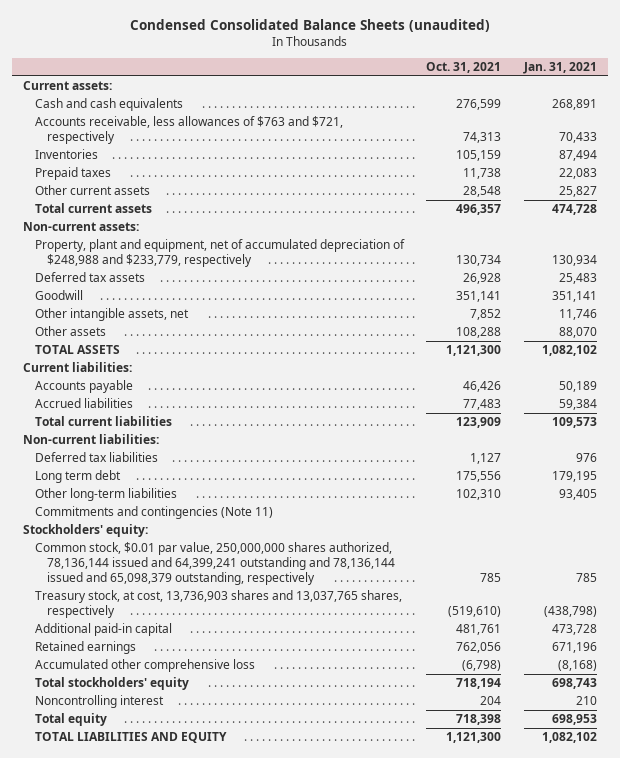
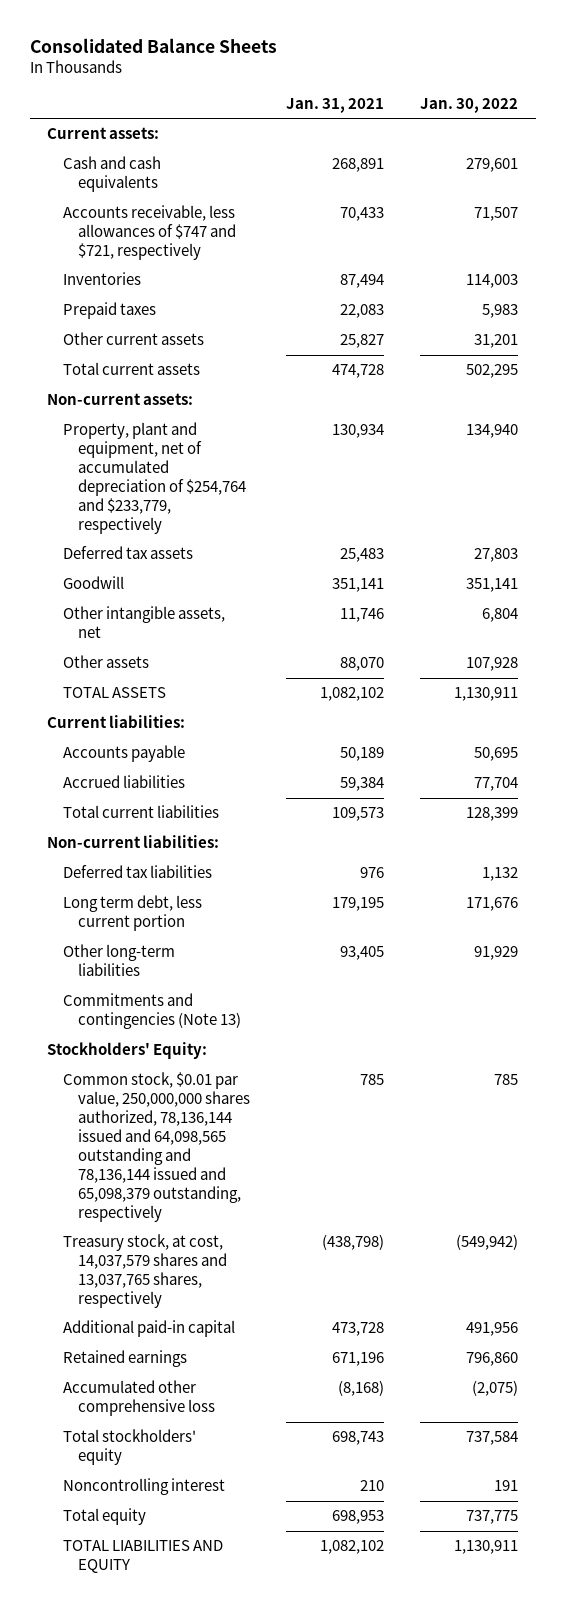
[129,19,490,33] Condensed Consolidated Balance Sheets (unaudited) -> [29,38,277,54] Consolidated Balance Sheets
[426,62,502,74] Oct. 31, 2021 -> none
none -> [419,97,518,113] Jan. 30, 2022
[34,116,343,145] Accounts receivable, less allowances of $763 and $721, respectively -> [62,205,237,261] Accounts receivable, less allowances of $747 and $721, respectively
[34,239,405,268] Property, plant and equipment, net of accumulated depreciation of $248,988 and $233,779, respectively -> [62,422,247,534] Property, plant and equipment, net of accumulated depreciation of $254,764 and $233,779, respectively
[34,470,121,484] Long term debt -> [62,895,202,932] Long term debt, less current portion
[34,506,273,520] Commitments and contingencies (Note 11) -> [62,993,242,1030] Commitments and contingencies (Note 13)
[22,524,148,538] Stockholders' equity: -> [47,1042,208,1060] Stockholders' Equity:
[34,542,395,585] Common stock, $0.01 par value, 250,000,000 shares authorized, 78,136,144 issued and 64,399,241 outstanding and 78,136,144 issued and 65,098,379 outstanding, respectively -> [62,1072,251,1222] Common stock, $0.01 par value, 250,000,000 shares authorized, 78,136,144 issued and 64,098,565 outstanding and 78,136,144 issued and 65,098,379 outstanding, respectively
[34,590,402,619] Treasury stock, at cost, 13,736,903 shares and 13,037,765 shares, respectively -> [62,1234,228,1309] Treasury stock, at cost, 14,037,579 shares and 13,037,765 shares, respectively

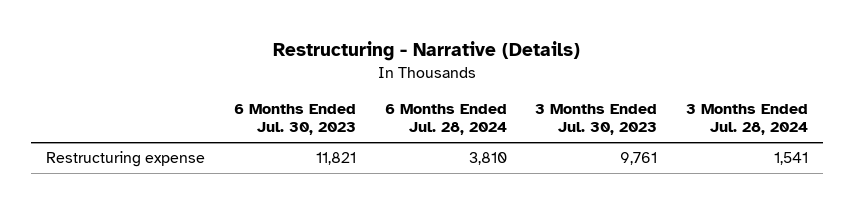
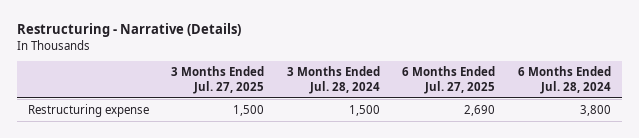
[233,104,356,136] 6 Months Ended Jul. 30, 2023 -> none
[535,104,658,136] 3 Months Ended Jul. 30, 2023 -> none
none -> [171,65,265,94] 3 Months Ended Jul. 27, 2025
none -> [402,65,496,94] 6 Months Ended Jul. 27, 2025
[468,152,507,166] 3,810 -> [579,105,611,117] 3,800
[774,152,809,166] 1,541 -> [348,105,380,117] 1,500

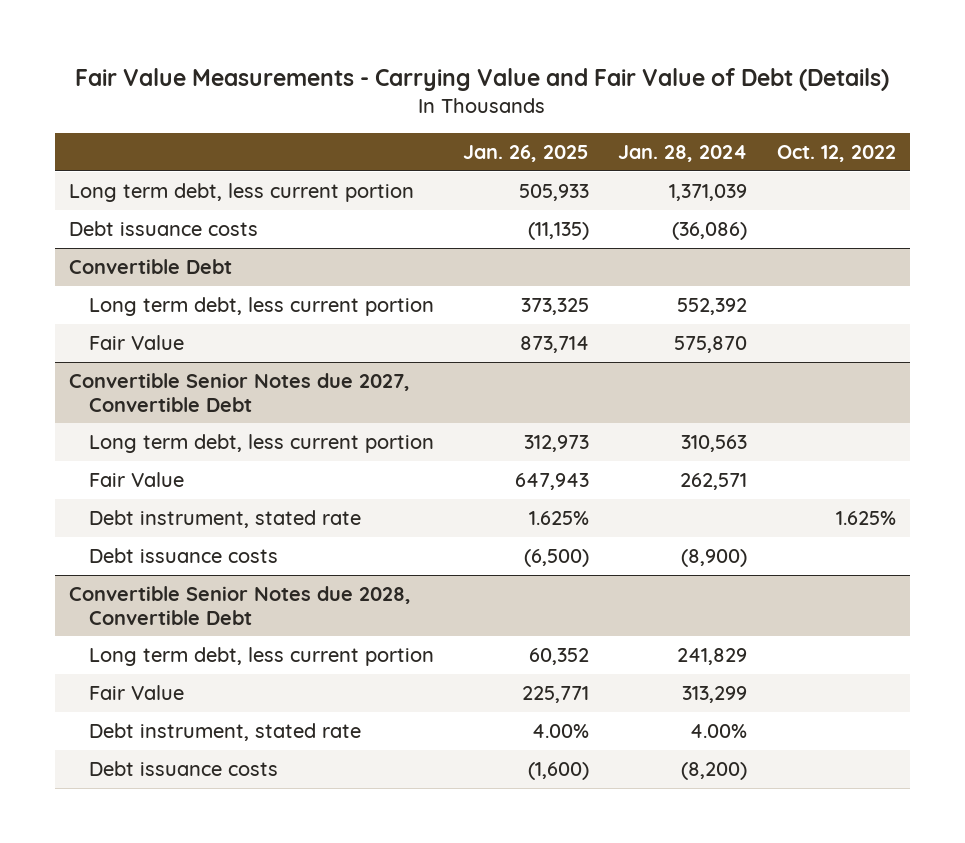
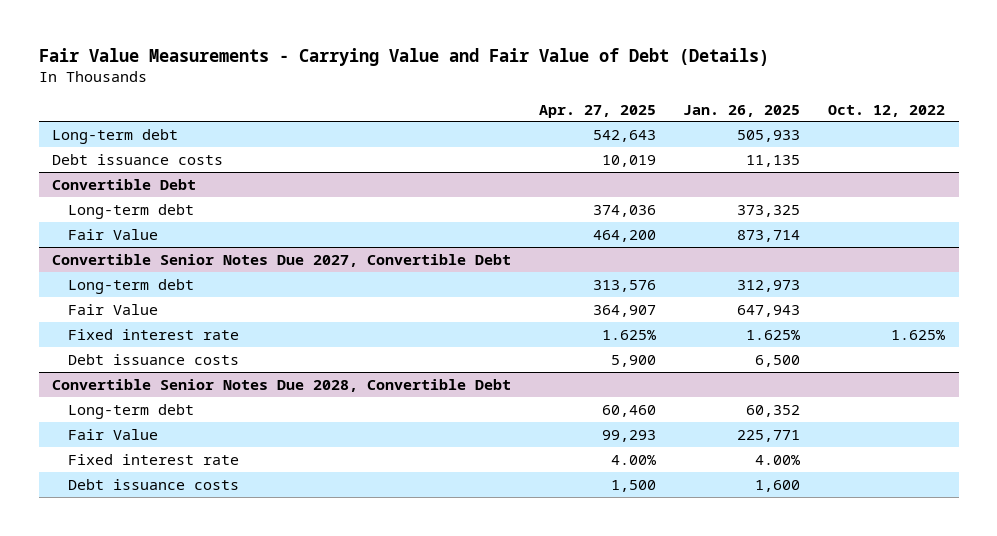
[618,145,748,163] Jan. 28, 2024 -> none
none -> [538,104,656,118] Apr. 27, 2025
[69,182,415,202] Long term debt, less current portion -> [52,128,179,144] Long-term debt
[528,221,590,240] (11,135) -> [746,154,801,167] 11,135
[88,296,434,316] Long term debt, less current portion -> [68,203,195,219] Long-term debt
[69,372,411,412] Convertible Senior Notes due 2027, Convertible Debt -> [52,253,512,267] Convertible Senior Notes Due 2027, Convertible Debt
[88,433,434,453] Long term debt, less current portion -> [68,278,195,294] Long-term debt
[88,509,361,528] Debt instrument, stated rate -> [68,328,240,340] Fixed interest rate
[524,548,590,567] (6,500) -> [755,354,801,367] 6,500
[69,585,412,625] Convertible Senior Notes due 2028, Convertible Debt -> [52,378,512,392] Convertible Senior Notes Due 2028, Convertible Debt
[88,646,434,666] Long term debt, less current portion -> [68,403,195,419] Long-term debt
[88,722,361,741] Debt instrument, stated rate -> [68,453,240,465] Fixed interest rate
[528,761,590,780] (1,600) -> [755,479,801,492] 1,600

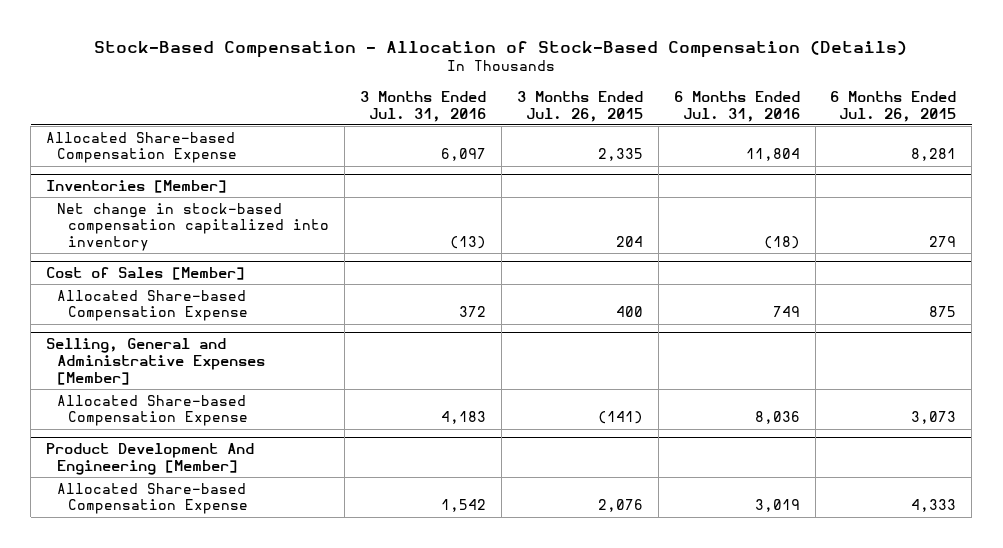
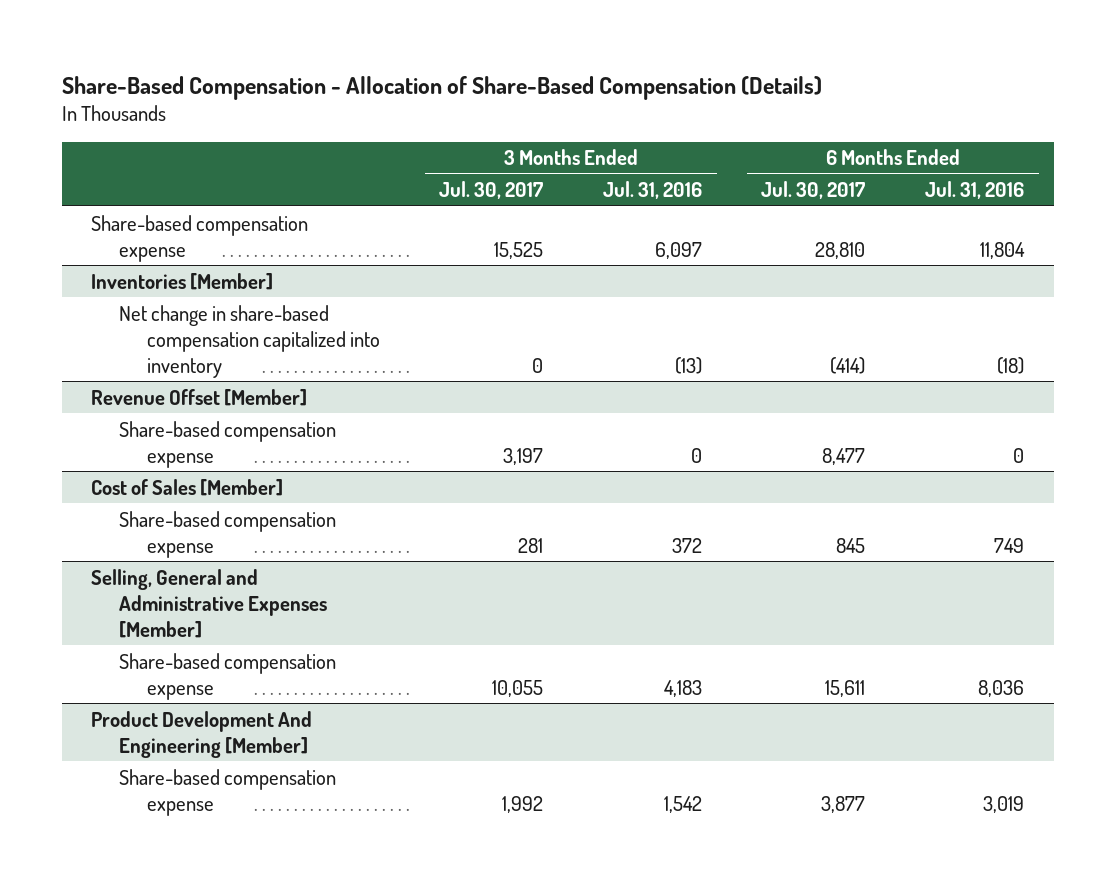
[94,40,908,58] Stock-Based Compensation - Allocation of Stock-Based Compensation (Details) -> [61,75,822,100] Share-Based Compensation - Allocation of Share-Based Compensation (Details)
[516,90,643,122] 3 Months Ended Jul. 26, 2015 -> none
[830,90,957,122] 6 Months Ended Jul. 26, 2015 -> none
none -> [439,181,544,200] Jul. 30, 2017
none -> [761,181,866,200] Jul. 30, 2017
[46,131,238,164] Allocated Share-based Compensation Expense -> [91,214,309,262] Share-based compensation expense
[57,202,330,252] Net change in stock-based compensation capitalized into inventory -> [119,304,380,378] Net change in share-based compensation capitalized into inventory
none -> [91,388,308,406] Revenue Offset [Member]
none -> [119,420,337,468] Share-based compensation expense
[57,289,249,322] Allocated Share-based Compensation Expense -> [119,510,337,558] Share-based compensation expense
[57,394,249,427] Allocated Share-based Compensation Expense -> [119,652,337,700] Share-based compensation expense
[57,482,249,515] Allocated Share-based Compensation Expense -> [119,768,337,816] Share-based compensation expense

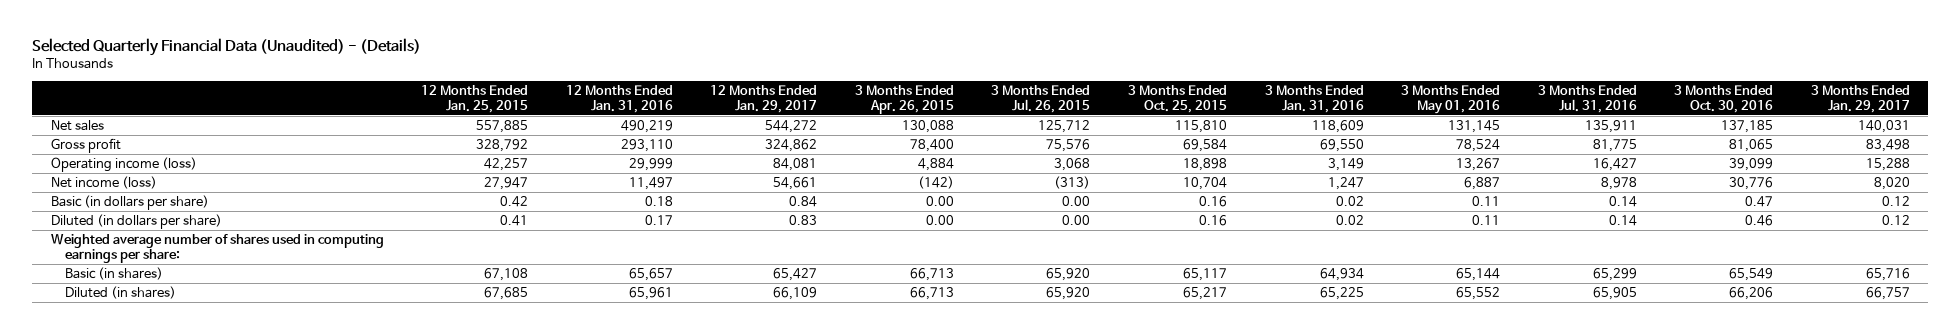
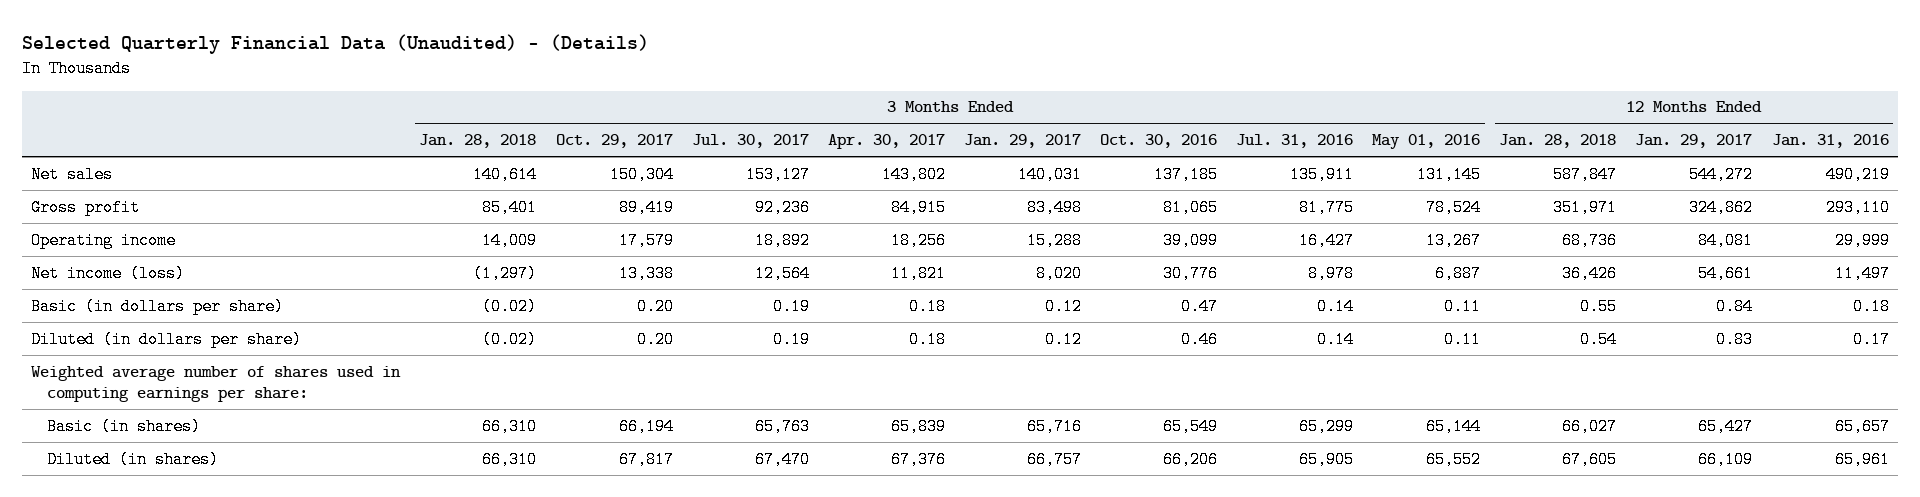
[421,84,529,113] 12 Months Ended Jan. 25, 2015 -> none
[854,84,954,114] 3 Months Ended Apr. 26, 2015 -> none
[991,84,1091,113] 3 Months Ended Jul. 26, 2015 -> none
[1128,84,1228,113] 3 Months Ended Oct. 25, 2015 -> none
[1264,84,1364,113] 3 Months Ended Jan. 31, 2016 -> none
none -> [419,134,537,149] Jan. 28, 2018
none -> [555,134,673,149] Oct. 29, 2017
none -> [691,134,809,149] Jul. 30, 2017
none -> [827,134,945,150] Apr. 30, 2017
none -> [1499,134,1617,149] Jan. 28, 2018
[50,156,197,172] Operating income (loss) -> [31,231,177,249] Operating income

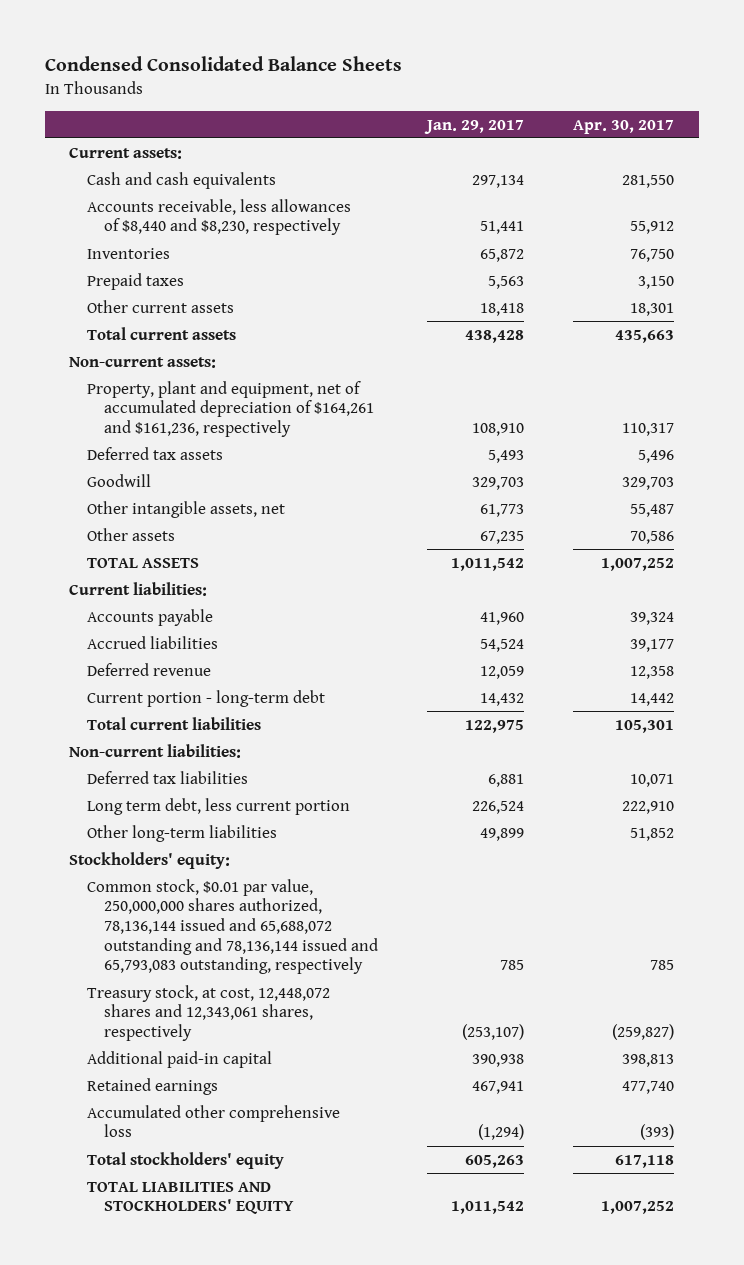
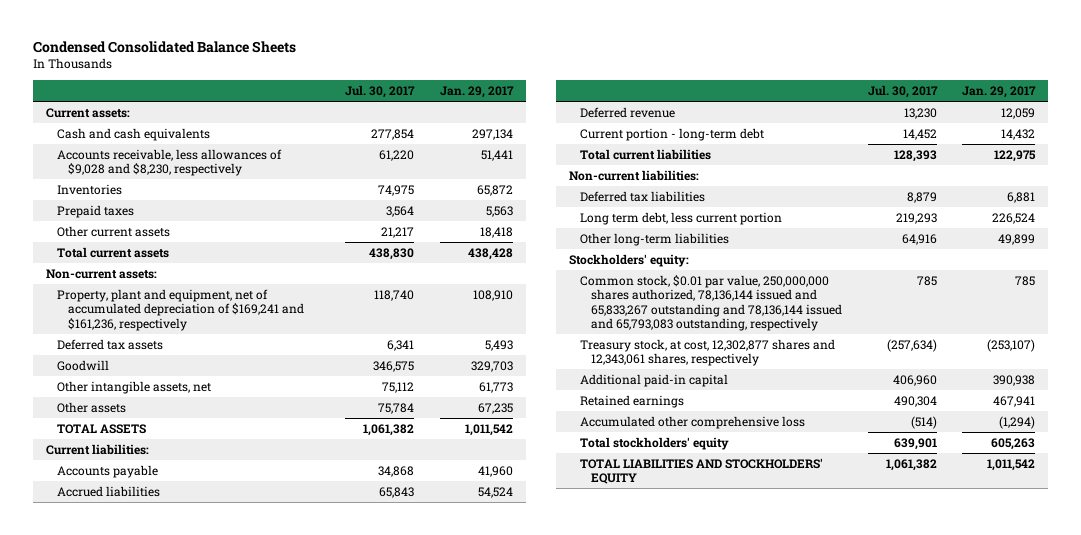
[573,119,675,134] Apr. 30, 2017 -> none
none -> [344,85,415,99] Jul. 30, 2017
[86,198,351,236] Accounts receivable, less allowances of $8,440 and $8,230, respectively -> [57,148,283,177] Accounts receivable, less allowances of $9,028 and $8,230, respectively
[86,380,375,438] Property, plant and equipment, net of accumulated depreciation of $164,261 and $161,236, respectively -> [57,288,305,331] Property, plant and equipment, net of accumulated depreciation of $169,241 and $161,236, respectively
[86,878,379,975] Common stock, $0.01 par value, 250,000,000 shares authorized, 78,136,144 issued and 65,688,072 outstanding and 78,136,144 issued and 65,793,083 outstanding, respectively -> [579,274,843,332] Common stock, $0.01 par value, 250,000,000 shares authorized, 78,136,144 issued and 65,833,267 outstanding and 78,136,144 issued and 65,793,083 outstanding, respectively
[86,984,330,1042] Treasury stock, at cost, 12,448,072 shares and 12,343,061 shares, respectively -> [579,338,835,367] Treasury stock, at cost, 12,302,877 shares and 12,343,061 shares, respectively

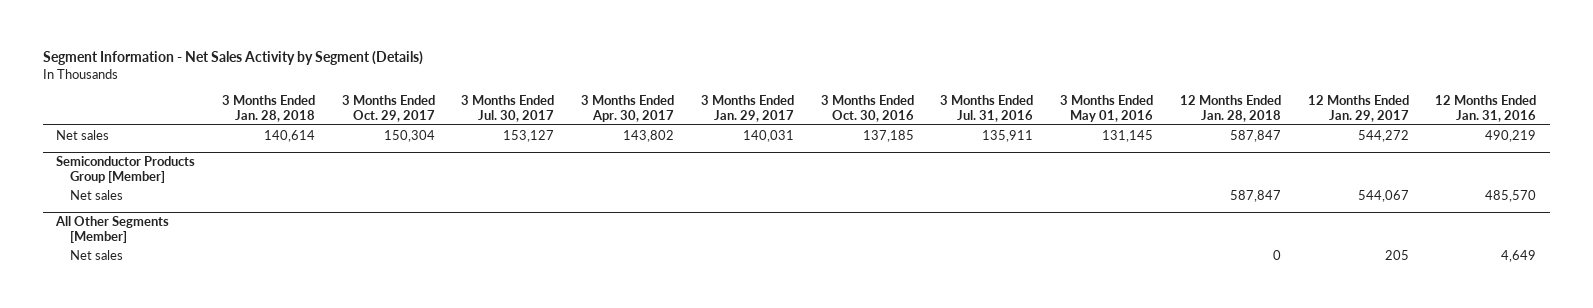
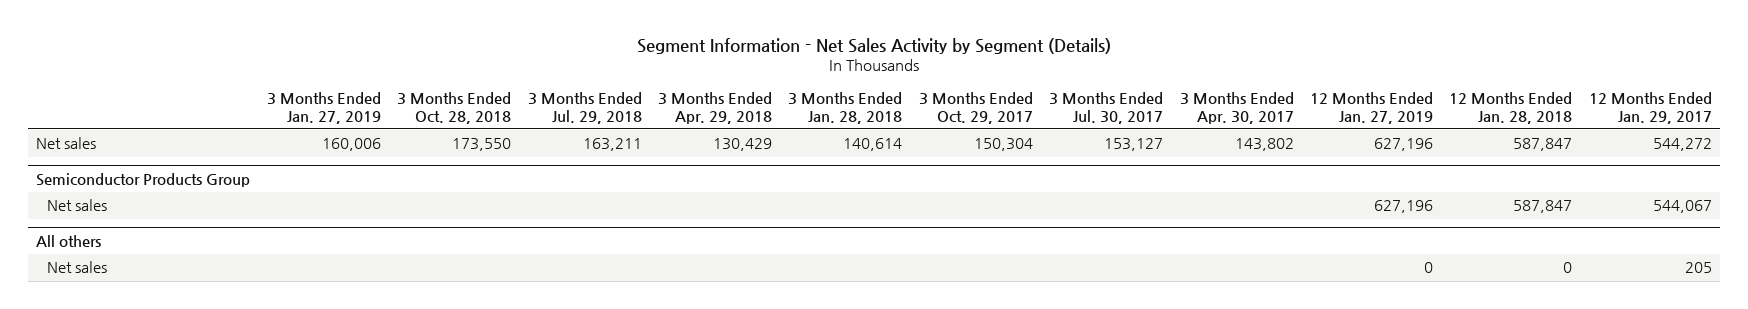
[700,94,794,122] 3 Months Ended Jan. 29, 2017 -> none
[820,94,914,122] 3 Months Ended Oct. 30, 2016 -> none
[940,94,1034,122] 3 Months Ended Jul. 31, 2016 -> none
[1060,94,1154,122] 3 Months Ended May 01, 2016 -> none
[1435,94,1537,122] 12 Months Ended Jan. 31, 2016 -> none
none -> [266,92,381,124] 3 Months Ended Jan. 27, 2019
none -> [397,92,512,124] 3 Months Ended Oct. 28, 2018
none -> [527,92,642,124] 3 Months Ended Jul. 29, 2018
none -> [658,92,773,124] 3 Months Ended Apr. 29, 2018
none -> [1310,92,1434,124] 12 Months Ended Jan. 27, 2019
[56,156,196,184] Semiconductor Products Group [Member] -> [36,173,251,188] Semiconductor Products Group
[55,216,170,244] All Other Segments [Member] -> [36,235,102,248] All others

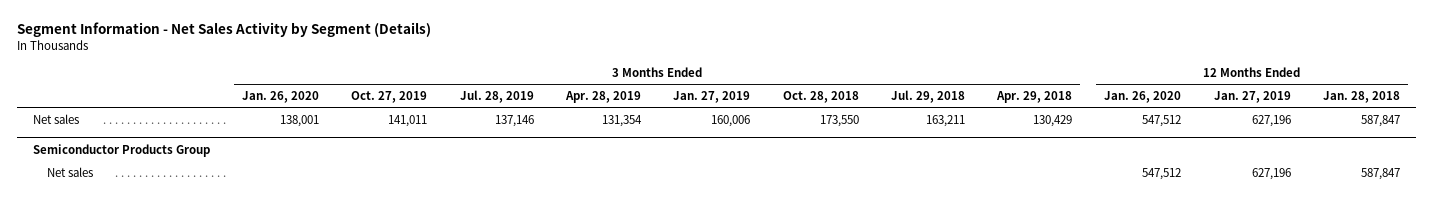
[788,92,903,124] 3 Months Ended Jan. 28, 2018 -> none
[918,92,1033,124] 3 Months Ended Oct. 29, 2017 -> none
[1049,92,1164,124] 3 Months Ended Jul. 30, 2017 -> none
[1179,92,1294,124] 3 Months Ended Apr. 30, 2017 -> none
[1588,92,1712,124] 12 Months Ended Jan. 29, 2017 -> none
none -> [241,91,319,104] Jan. 26, 2020
none -> [351,91,428,104] Oct. 27, 2019
none -> [459,90,534,104] Jul. 28, 2019
none -> [564,91,641,104] Apr. 28, 2019
none -> [1104,91,1182,104] Jan. 26, 2020
[36,235,102,248] All others -> none
[47,261,108,274] Net sales -> none

